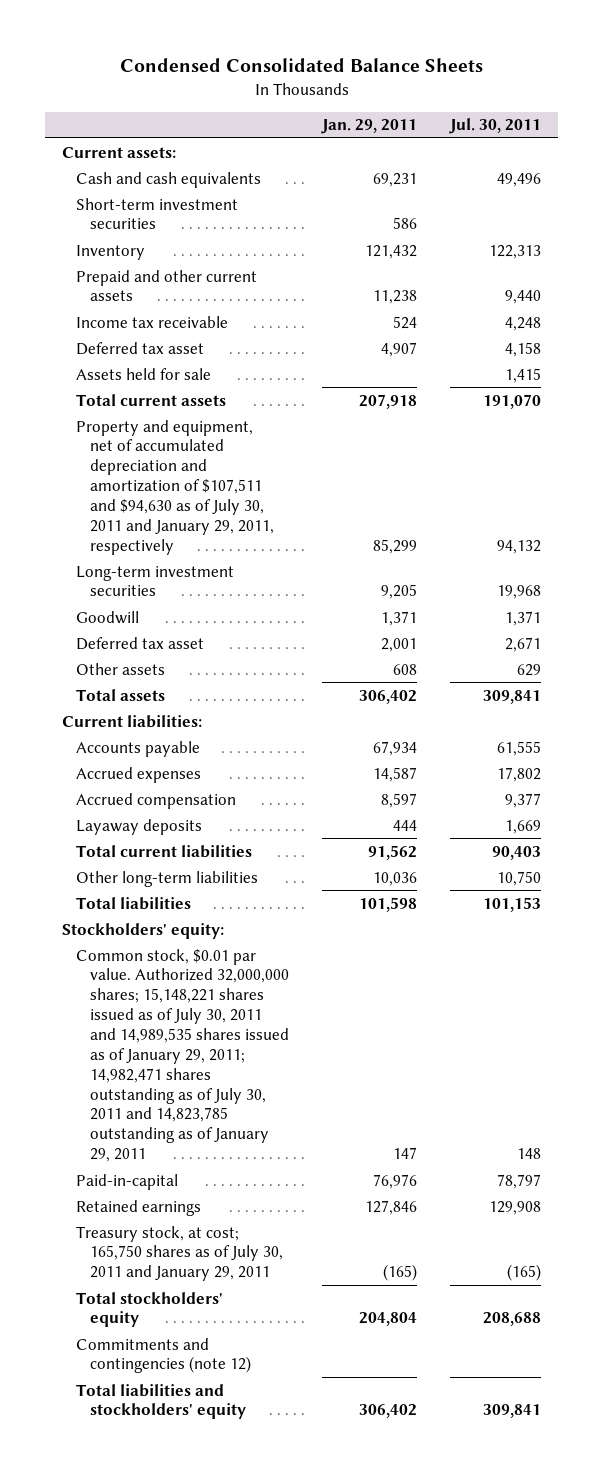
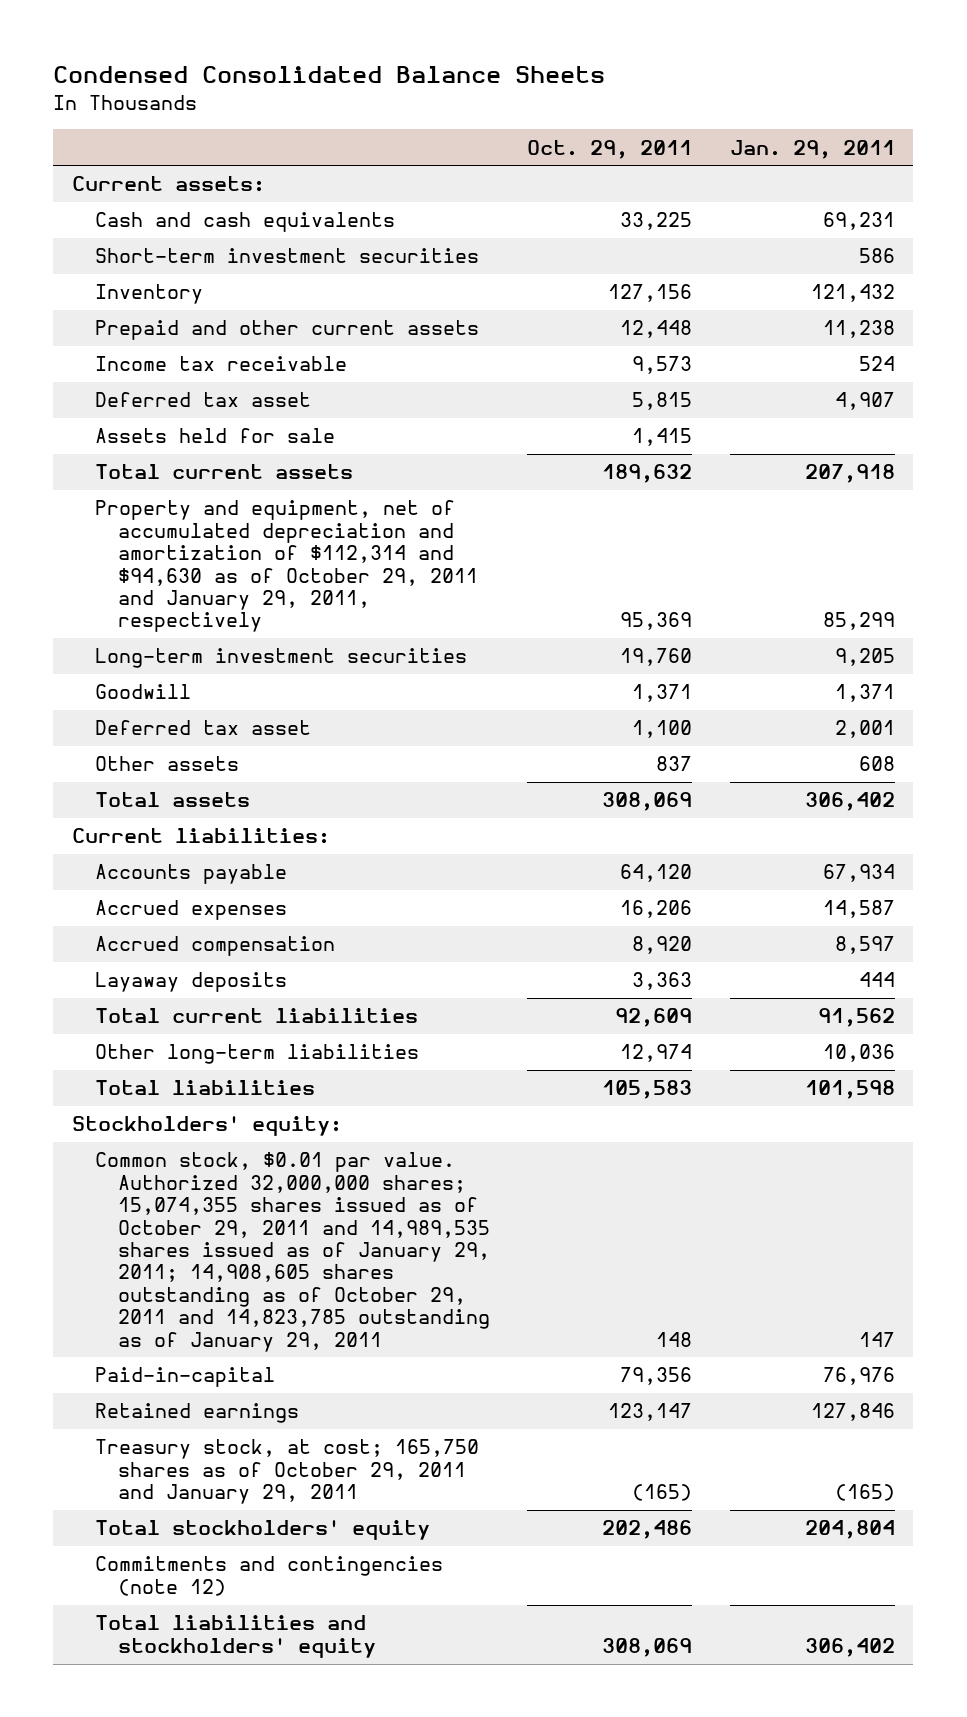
[449,118,542,135] Jul. 30, 2011 -> none
none -> [527,139,693,159] Oct. 29, 2011
[75,419,274,555] Property and equipment, net of accumulated depreciation and amortization of $107,511 and $94,630 as of July 30, 2011 and January 29, 2011, respectively -> [95,500,479,633] Property and equipment, net of accumulated depreciation and amortization of $112,314 and $94,630 as of October 29, 2011 and January 29, 2011, respectively
[75,948,289,1163] Common stock, $0.01 par value. Authorized 32,000,000 shares; 15,148,221 shares issued as of July 30, 2011 and 14,989,535 shares issued as of January 29, 2011; 14,982,471 shares outstanding as of July 30, 2011 and 14,823,785 outstanding as of January 29, 2011 -> [95,1152,491,1352] Common stock, $0.01 par value. Authorized 32,000,000 shares; 15,074,355 shares issued as of October 29, 2011 and 14,989,535 shares issued as of January 29, 2011; 14,908,605 shares outstanding as of October 29, 2011 and 14,823,785 outstanding as of January 29, 2011
[75,1225,283,1282] Treasury stock, at cost; 165,750 shares as of July 30, 2011 and January 29, 2011 -> [95,1439,480,1505] Treasury stock, at cost; 165,750 shares as of October 29, 2011 and January 29, 2011

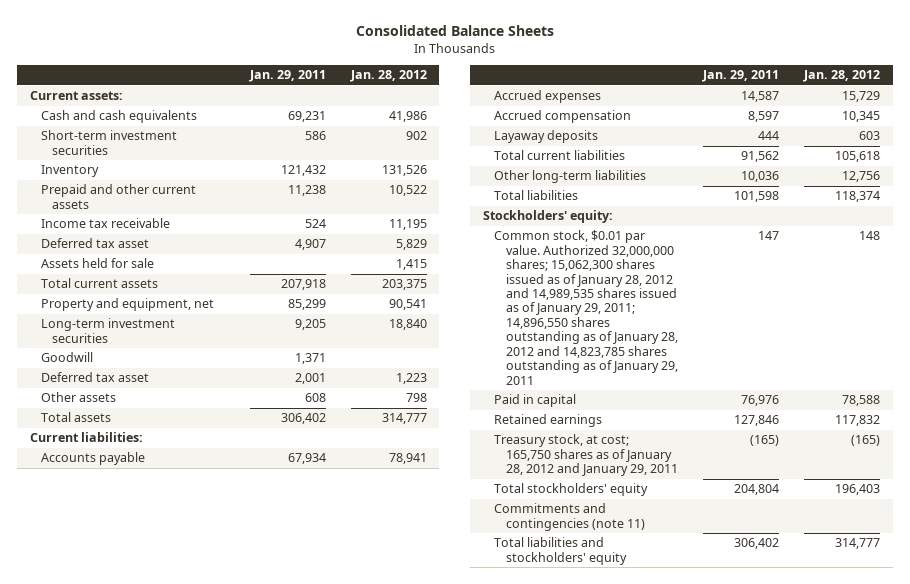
[53,66,606,84] Condensed Consolidated Balance Sheets -> [355,25,554,37] Consolidated Balance Sheets
[527,139,693,159] Oct. 29, 2011 -> none
none -> [349,70,427,83] Jan. 28, 2012
[95,500,479,633] Property and equipment, net of accumulated depreciation and amortization of $112,314 and $94,630 as of October 29, 2011 and January 29, 2011, respectively -> [40,298,214,312] Property and equipment, net
[95,1152,491,1352] Common stock, $0.01 par value. Authorized 32,000,000 shares; 15,074,355 shares issued as of October 29, 2011 and 14,989,535 shares issued as of January 29, 2011; 14,908,605 shares outstanding as of October 29, 2011 and 14,823,785 outstanding as of January 29, 2011 -> [494,230,678,385] Common stock, $0.01 par value. Authorized 32,000,000 shares; 15,062,300 shares issued as of January 28, 2012 and 14,989,535 shares issued as of January 29, 2011; 14,896,550 shares outstanding as of January 28, 2012 and 14,823,785 shares outstanding as of January 29, 2011
[95,1367,276,1388] Paid-in-capital -> [494,394,577,408] Paid in capital
[95,1439,480,1505] Treasury stock, at cost; 165,750 shares as of October 29, 2011 and January 29, 2011 -> [494,434,678,477] Treasury stock, at cost; 165,750 shares as of January 28, 2012 and January 29, 2011
[95,1556,444,1596] Commitments and contingencies (note 12) -> [494,503,645,531] Commitments and contingencies (note 11)

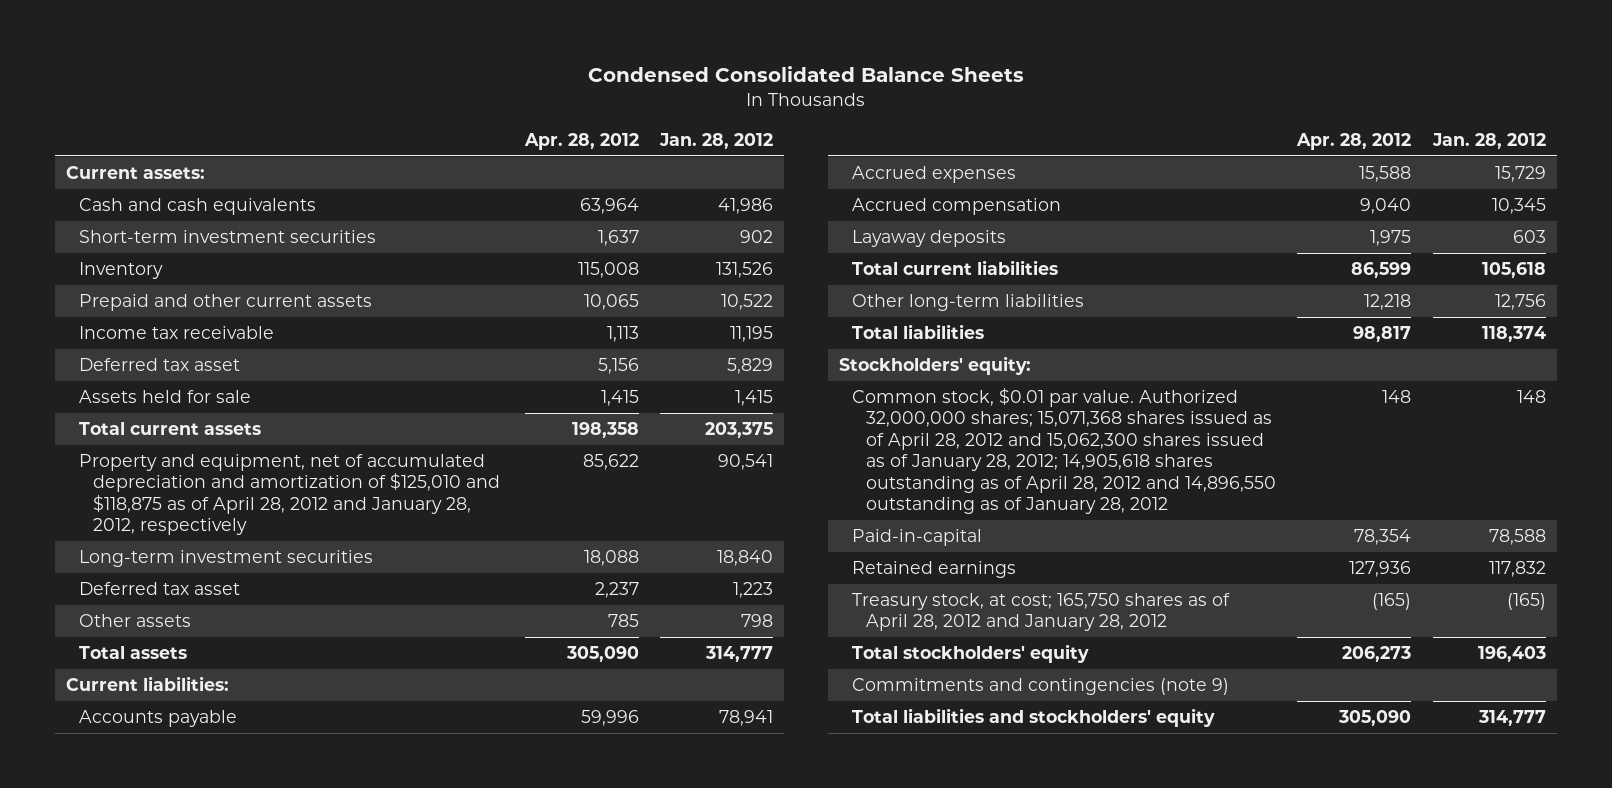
[355,25,554,37] Consolidated Balance Sheets -> [587,66,1024,83] Condensed Consolidated Balance Sheets
[248,70,326,83] Jan. 29, 2011 -> none
none -> [523,132,639,150] Apr. 28, 2012
[40,298,214,312] Property and equipment, net -> [79,454,500,536] Property and equipment, net of accumulated depreciation and amortization of $125,010 and $118,875 as of April 28, 2012 and January 28, 2012, respectively
[40,352,93,363] Goodwill -> none
[494,230,678,385] Common stock, $0.01 par value. Authorized 32,000,000 shares; 15,062,300 shares issued as of January 28, 2012 and 14,989,535 shares issued as of January 29, 2011; 14,896,550 shares outstanding as of January 28, 2012 and 14,823,785 shares outstanding as of January 29, 2011 -> [852,388,1276,514] Common stock, $0.01 par value. Authorized 32,000,000 shares; 15,071,368 shares issued as of April 28, 2012 and 15,062,300 shares issued as of January 28, 2012; 14,905,618 shares outstanding as of April 28, 2012 and 14,896,550 outstanding as of January 28, 2012
[494,394,577,408] Paid in capital -> [852,529,983,547] Paid-in-capital
[494,434,678,477] Treasury stock, at cost; 165,750 shares as of January 28, 2012 and January 29, 2011 -> [852,593,1231,632] Treasury stock, at cost; 165,750 shares as of April 28, 2012 and January 28, 2012
[494,503,645,531] Commitments and contingencies (note 11) -> [852,678,1230,696] Commitments and contingencies (note 9)

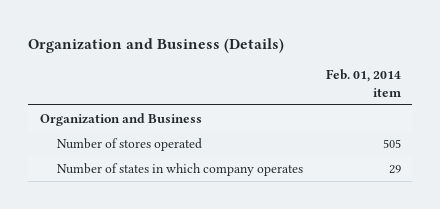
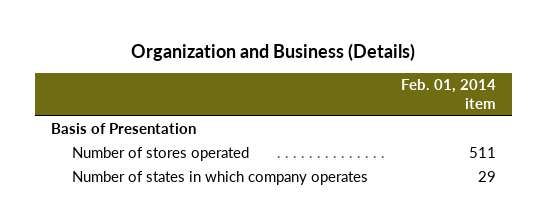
[39,112,202,126] Organization and Business -> [50,123,196,135] Basis of Presentation
[382,138,401,148] 505 -> [468,147,496,159] 511

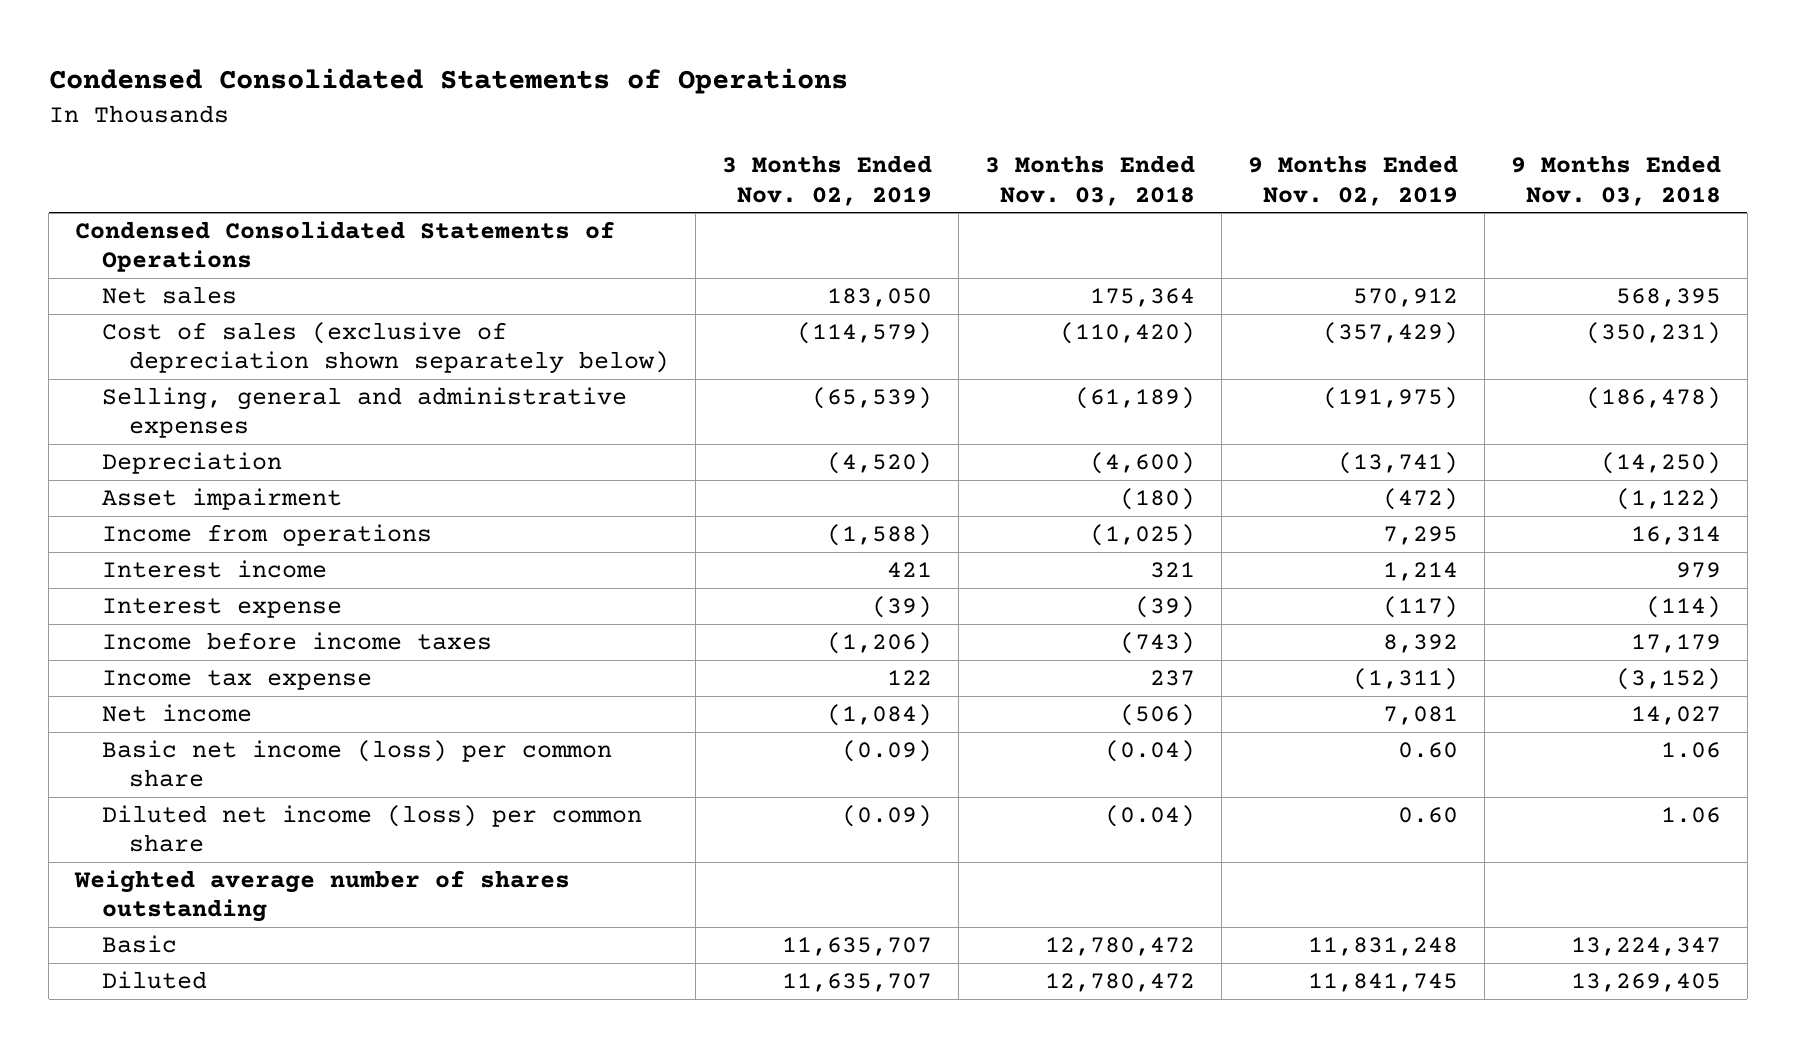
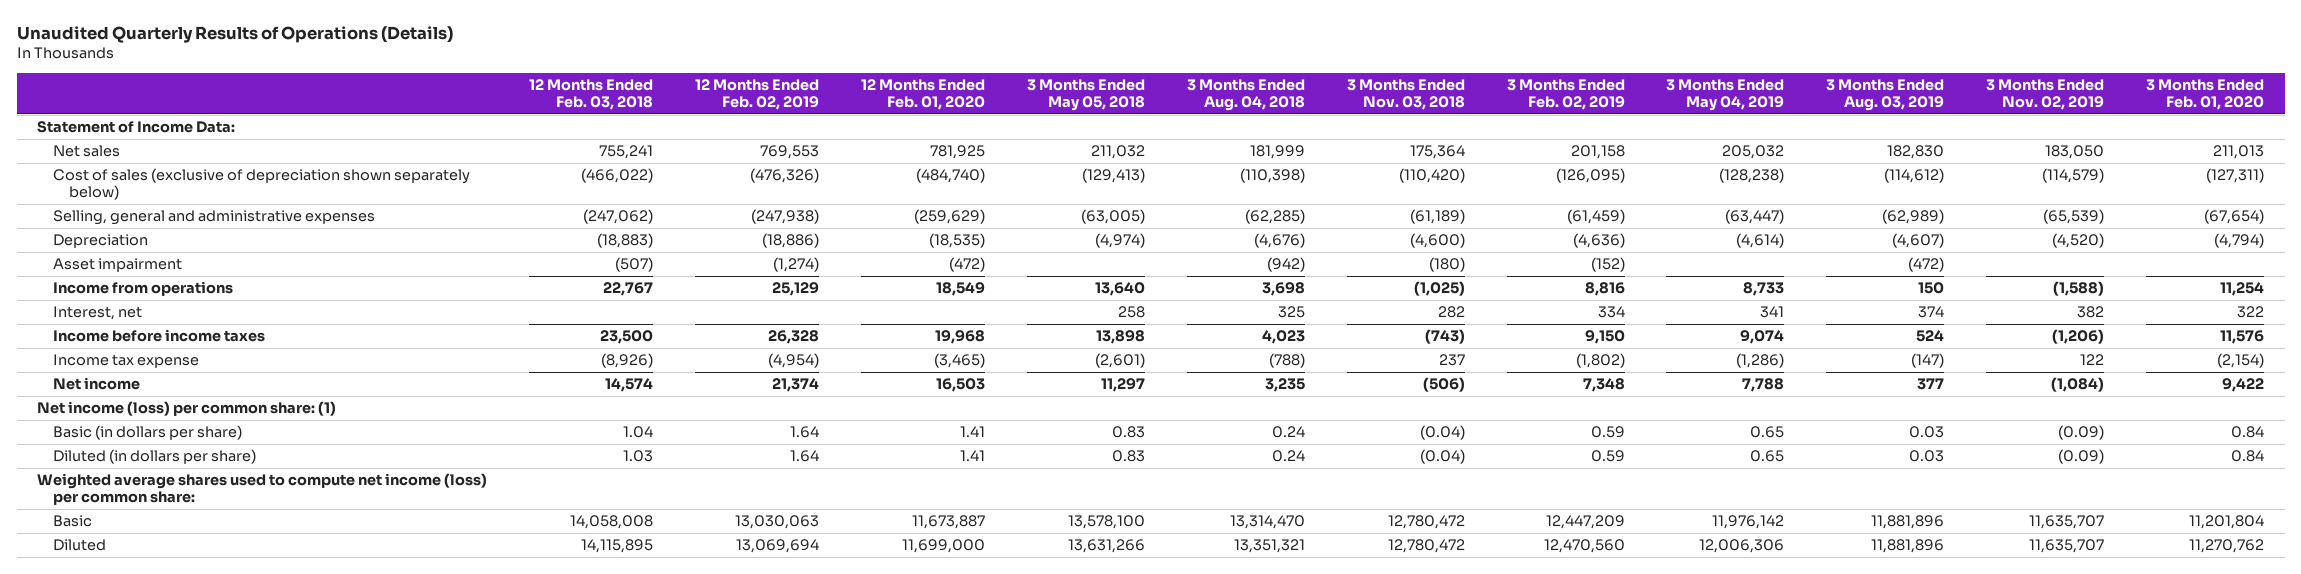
[48,68,848,95] Condensed Consolidated Statements of Operations -> [16,25,453,43] Unaudited Quarterly Results of Operations (Details)
[1248,155,1459,206] 9 Months Ended Nov. 02, 2019 -> none
[1510,155,1721,206] 9 Months Ended Nov. 03, 2018 -> none
none -> [529,78,654,110] 12 Months Ended Feb. 03, 2018
none -> [695,78,820,110] 12 Months Ended Feb. 02, 2019
none -> [861,78,986,110] 12 Months Ended Feb. 01, 2020
none -> [1026,78,1145,111] 3 Months Ended May 05, 2018
none -> [1186,78,1305,111] 3 Months Ended Aug. 04, 2018
none -> [1506,78,1625,110] 3 Months Ended Feb. 02, 2019
none -> [1666,78,1785,111] 3 Months Ended May 04, 2019
none -> [1826,78,1945,111] 3 Months Ended Aug. 03, 2019
none -> [2145,78,2264,110] 3 Months Ended Feb. 01, 2020
[75,221,616,273] Condensed Consolidated Statements of Operations -> none
none -> [37,121,236,134] Statement of Income Data:
[102,560,328,579] Interest income -> none
[102,598,343,619] Interest expense -> none
none -> [53,306,143,321] Interest, net
none -> [37,401,337,417] Net income (loss) per common share: (1)
[102,740,613,788] Basic net income (loss) per common share -> [53,425,243,441] Basic (in dollars per share)
[102,805,643,853] Diluted net income (loss) per common share -> [53,449,257,465] Diluted (in dollars per share)
[74,870,571,923] Weighted average number of shares outstanding -> [37,473,488,506] Weighted average shares used to compute net income (loss) per common share:

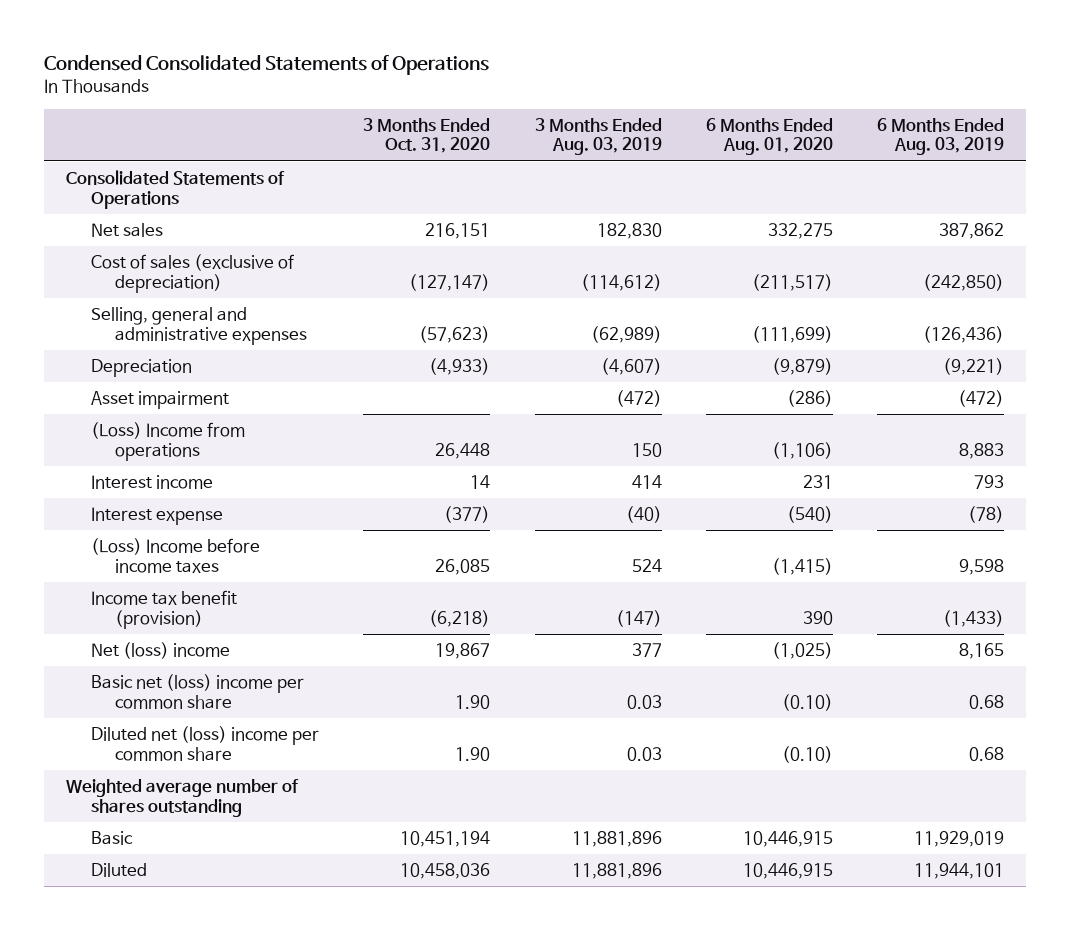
[16,25,453,43] Unaudited Quarterly Results of Operations (Details) -> [44,54,490,75] Condensed Consolidated Statements of Operations
[529,78,654,110] 12 Months Ended Feb. 03, 2018 -> none
[695,78,820,110] 12 Months Ended Feb. 02, 2019 -> none
[861,78,986,110] 12 Months Ended Feb. 01, 2020 -> none
[1026,78,1145,111] 3 Months Ended May 05, 2018 -> none
[1186,78,1305,111] 3 Months Ended Aug. 04, 2018 -> none
[1346,78,1465,110] 3 Months Ended Nov. 03, 2018 -> none
[1506,78,1625,110] 3 Months Ended Feb. 02, 2019 -> none
[1666,78,1785,111] 3 Months Ended May 04, 2019 -> none
[1986,78,2105,110] 3 Months Ended Nov. 02, 2019 -> none
[2145,78,2264,110] 3 Months Ended Feb. 01, 2020 -> none
none -> [363,117,491,154] 3 Months Ended Oct. 31, 2020
none -> [705,117,833,156] 6 Months Ended Aug. 01, 2020
none -> [877,117,1005,156] 6 Months Ended Aug. 03, 2019
[37,121,236,134] Statement of Income Data: -> none
none -> [66,170,286,209] Consolidated Statements of Operations
[53,168,471,201] Cost of sales (exclusive of depreciation shown separately below) -> [90,254,294,293] Cost of sales (exclusive of depreciation)
[53,306,143,321] Interest, net -> none
[37,401,337,417] Net income (loss) per common share: (1) -> none
[53,281,234,297] Income from operations -> [90,422,245,461] (Loss) Income from operations
none -> [90,475,213,490] Interest income
none -> [90,507,223,526] Interest expense
[53,329,266,343] Income before income taxes -> [90,538,260,573] (Loss) Income before income taxes
[53,354,200,369] Income tax expense -> [90,590,237,629] Income tax benefit (provision)
[53,377,141,391] Net income -> [90,642,230,660] Net (loss) income
[53,425,243,441] Basic (in dollars per share) -> [90,674,304,709] Basic net (loss) income per common share
[53,449,257,465] Diluted (in dollars per share) -> [90,726,319,761] Diluted net (loss) income per common share
[37,473,488,506] Weighted average shares used to compute net income (loss) per common share: -> [66,779,300,817] Weighted average number of shares outstanding

